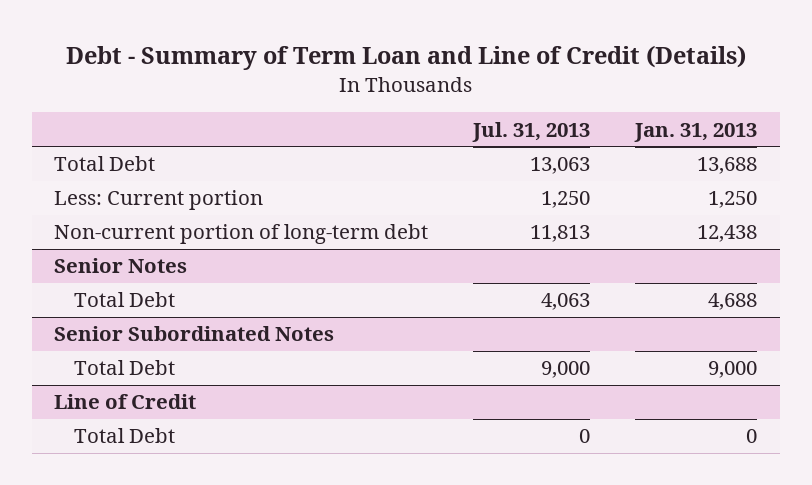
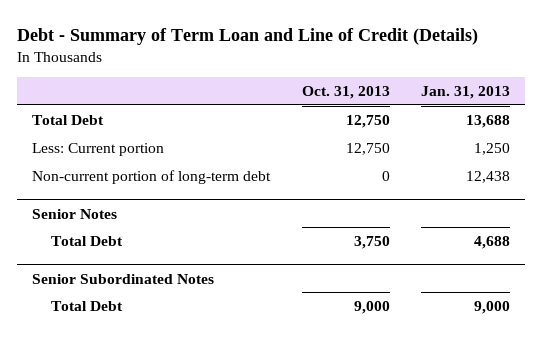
[472,121,591,142] Jul. 31, 2013 -> none
none -> [301,86,390,100] Oct. 31, 2013
[54,394,197,410] Line of Credit -> none
[74,428,176,444] Total Debt -> none

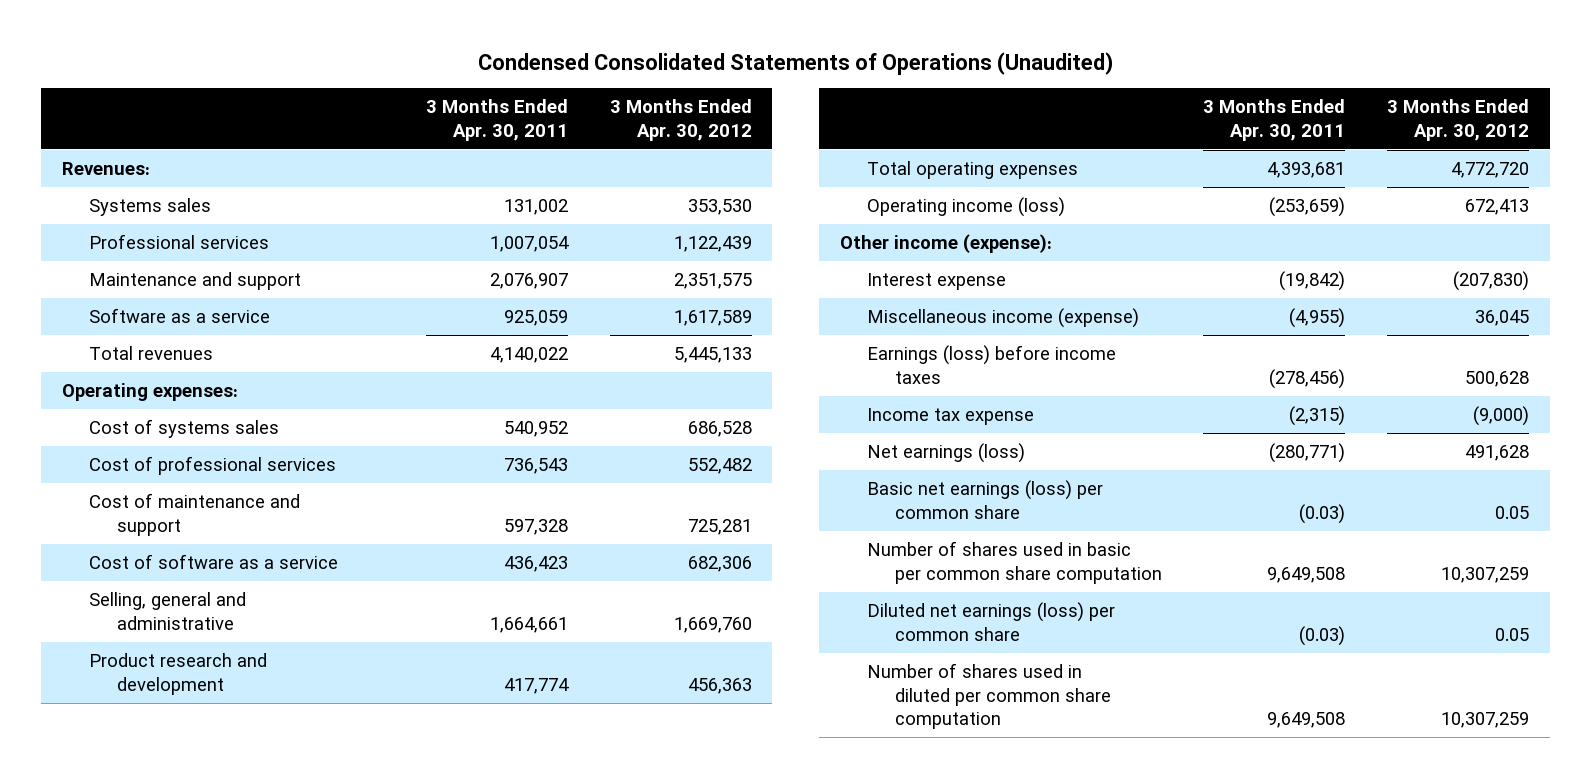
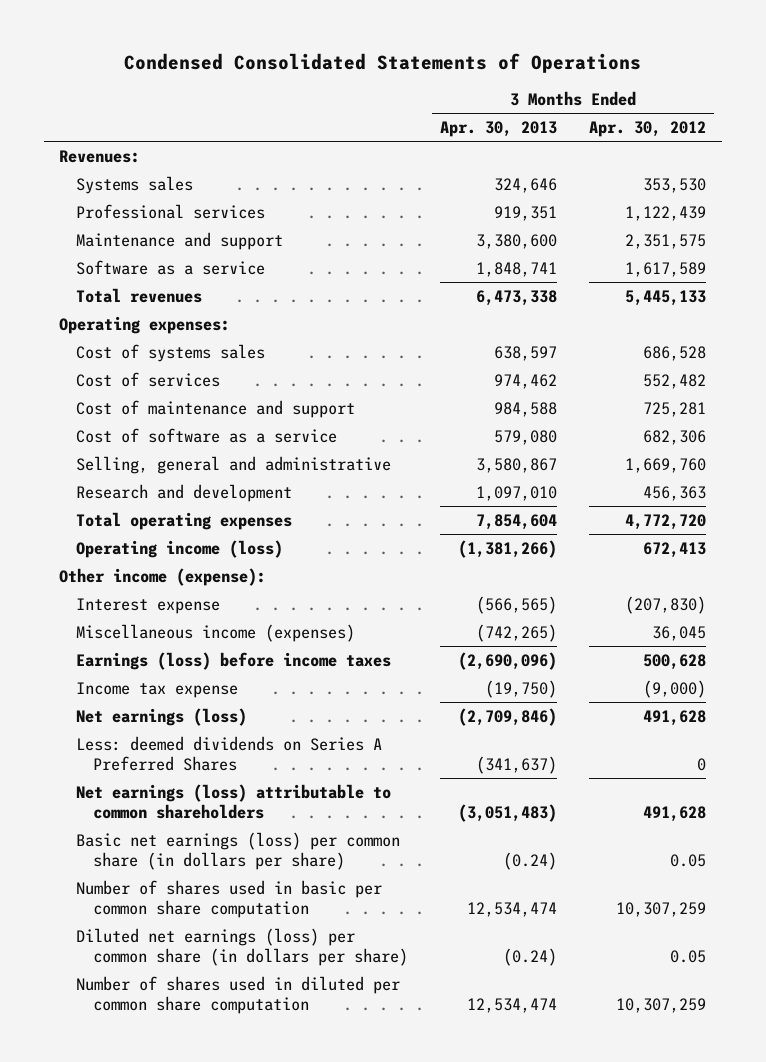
[477,51,1113,75] Condensed Consolidated Statements of Operations (Unaudited) -> [123,52,641,73] Condensed Consolidated Statements of Operations
[425,99,568,141] 3 Months Ended Apr. 30, 2011 -> none
none -> [440,121,558,138] Apr. 30, 2013
[89,456,337,476] Cost of professional services -> [76,371,221,387] Cost of services
[89,653,268,695] Product research and development -> [76,483,293,502] Research and development
[867,308,1140,329] Miscellaneous income (expense) -> [76,623,356,642] Miscellaneous income (expenses)
none -> [76,735,383,771] Less: deemed dividends on Series A Preferred Shares
none -> [76,783,392,819] Net earnings (loss) attributable to common shareholders
[867,480,1104,519] Basic net earnings (loss) per common share -> [76,831,401,870] Basic net earnings (loss) per common share (in dollars per share)
[867,602,1116,641] Diluted net earnings (loss) per common share -> [76,927,409,966] Diluted net earnings (loss) per common share (in dollars per share)

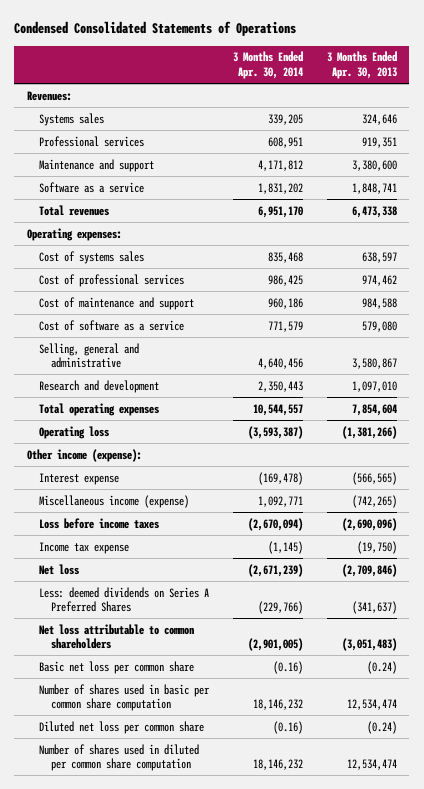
[589,121,707,138] Apr. 30, 2012 -> none
none -> [233,51,304,79] 3 Months Ended Apr. 30, 2014
[76,371,221,387] Cost of services -> [38,273,184,287] Cost of professional services
[76,539,284,558] Operating income (loss) -> [38,425,109,439] Operating loss
[76,623,356,642] Miscellaneous income (expenses) -> [38,494,189,508] Miscellaneous income (expense)
[76,651,392,670] Earnings (loss) before income taxes -> [38,517,159,529] Loss before income taxes
[76,707,248,726] Net earnings (loss) -> [38,563,79,575] Net loss
[76,783,392,819] Net earnings (loss) attributable to common shareholders -> [38,623,194,650] Net loss attributable to common shareholders
[76,831,401,870] Basic net earnings (loss) per common share (in dollars per share) -> [38,660,194,674] Basic net loss per common share
[76,927,409,966] Diluted net earnings (loss) per common share (in dollars per share) -> [38,720,204,734] Diluted net loss per common share

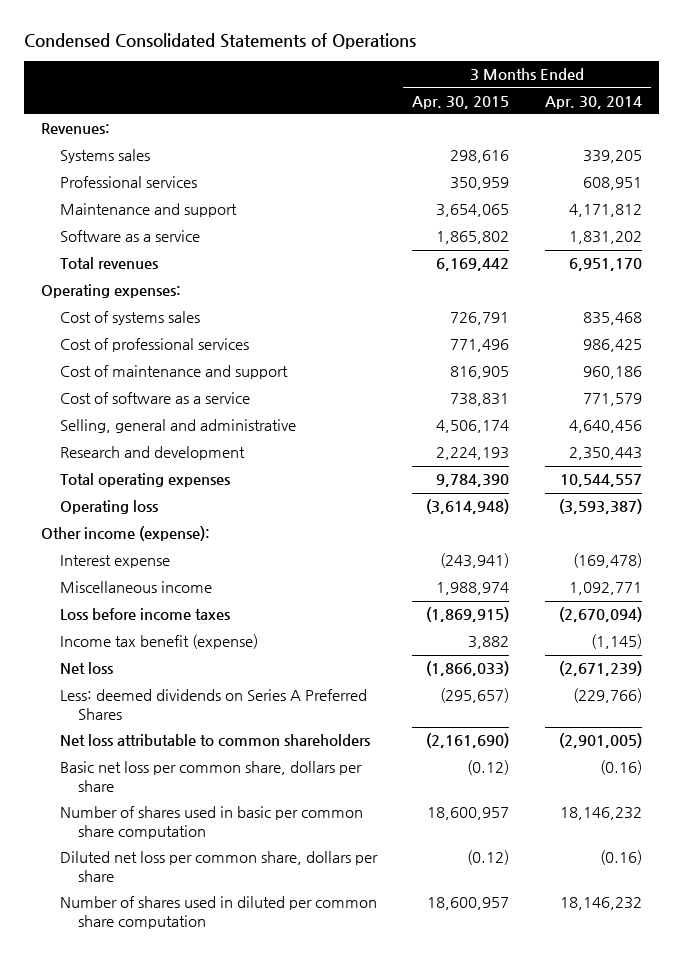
[327,51,398,79] 3 Months Ended Apr. 30, 2013 -> none
none -> [412,95,510,109] Apr. 30, 2015
[38,494,189,508] Miscellaneous income (expense) -> [59,581,212,594] Miscellaneous income
[38,541,129,554] Income tax expense -> [59,634,258,650] Income tax benefit (expense)
[38,660,194,674] Basic net loss per common share -> [59,761,362,793] Basic net loss per common share, dollars per share
[38,720,204,734] Diluted net loss per common share -> [59,851,378,883] Diluted net loss per common share, dollars per share

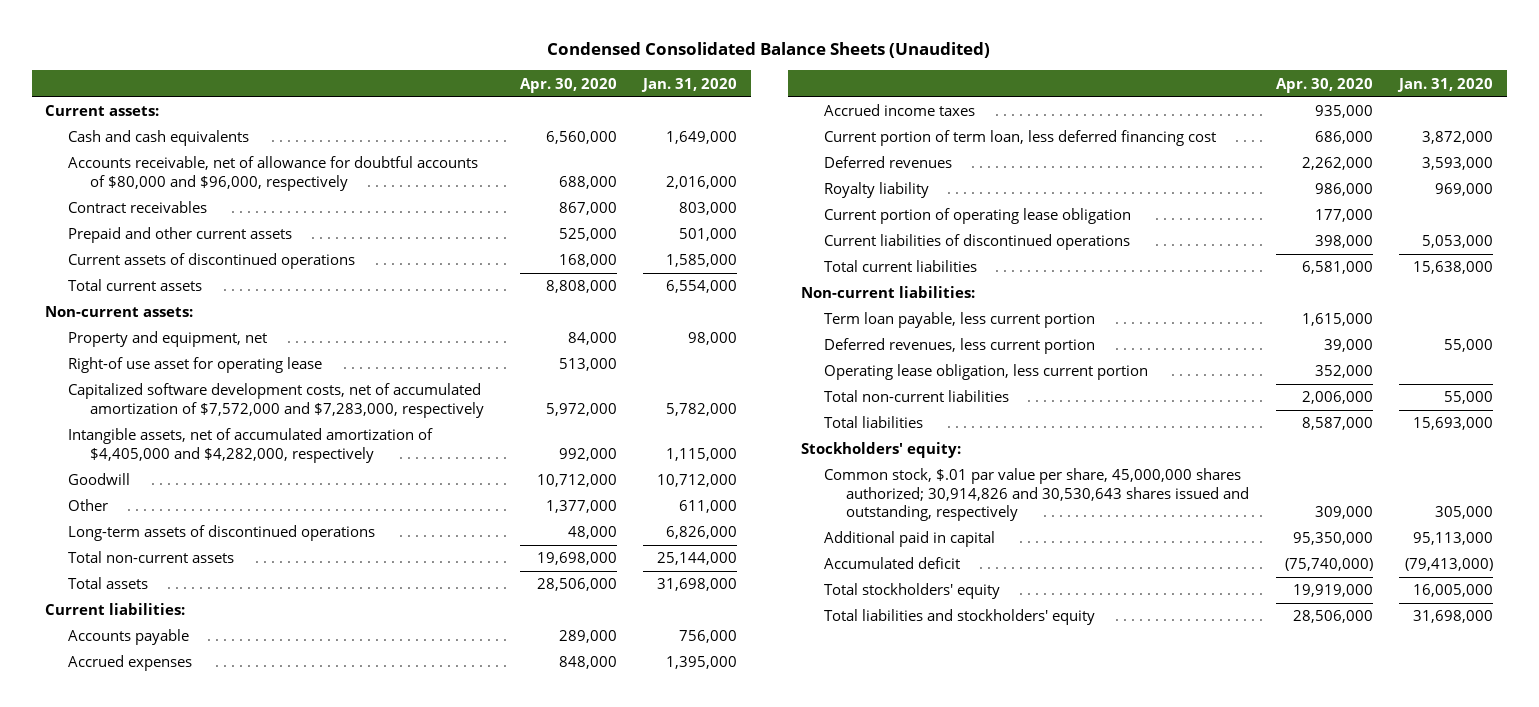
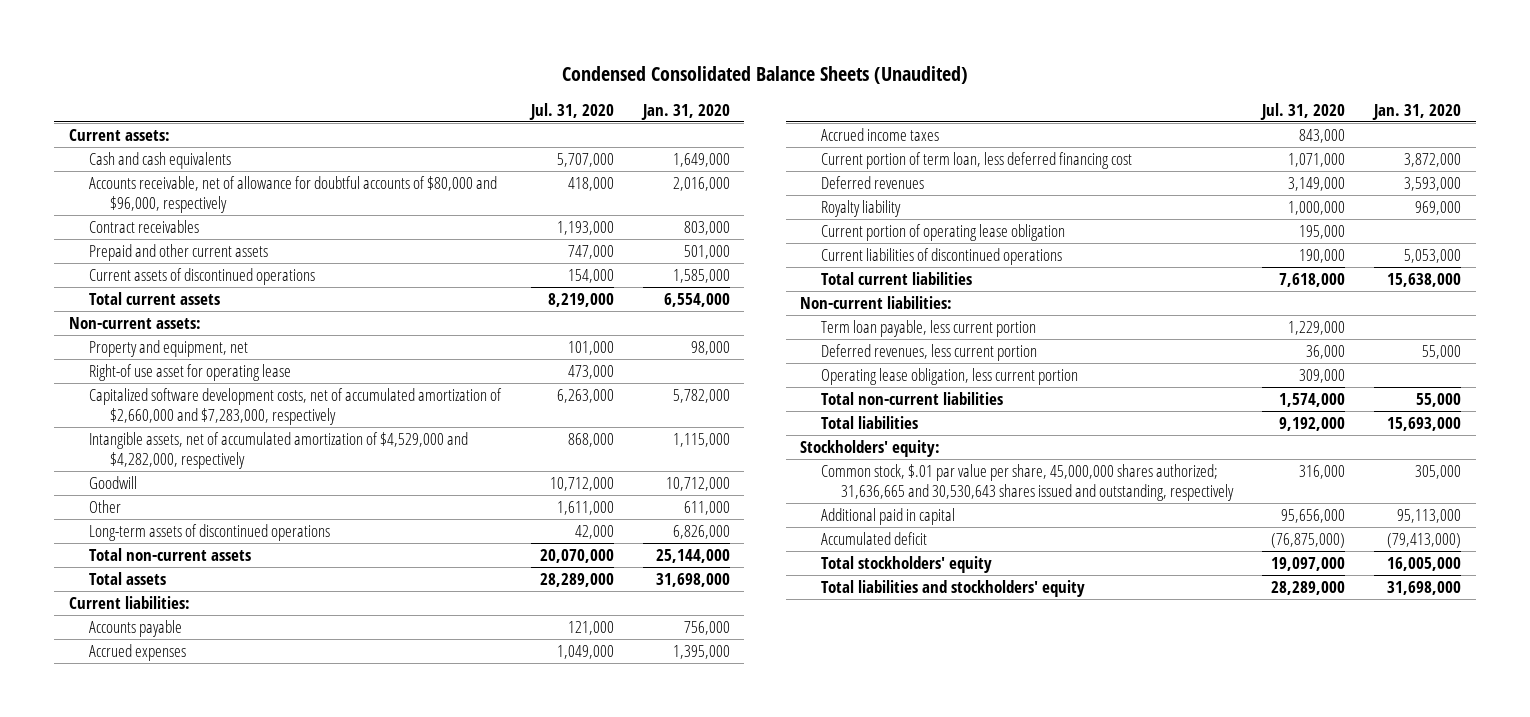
[519,77,617,93] Apr. 30, 2020 -> none
none -> [528,102,614,120] Jul. 31, 2020
[67,383,485,418] Capitalized software development costs, net of accumulated amortization of $7,572,000 and $7,283,000, respectively -> [89,388,503,425] Capitalized software development costs, net of accumulated amortization of $2,660,000 and $7,283,000, respectively
[67,428,433,463] Intangible assets, net of accumulated amortization of $4,405,000 and $4,282,000, respectively -> [89,432,469,469] Intangible assets, net of accumulated amortization of $4,529,000 and $4,282,000, respectively
[823,468,1250,521] Common stock, $.01 par value per share, 45,000,000 shares authorized; 30,914,826 and 30,530,643 shares issued and outstanding, respectively -> [820,464,1235,501] Common stock, $.01 par value per share, 45,000,000 shares authorized; 31,636,665 and 30,530,643 shares issued and outstanding, respectively

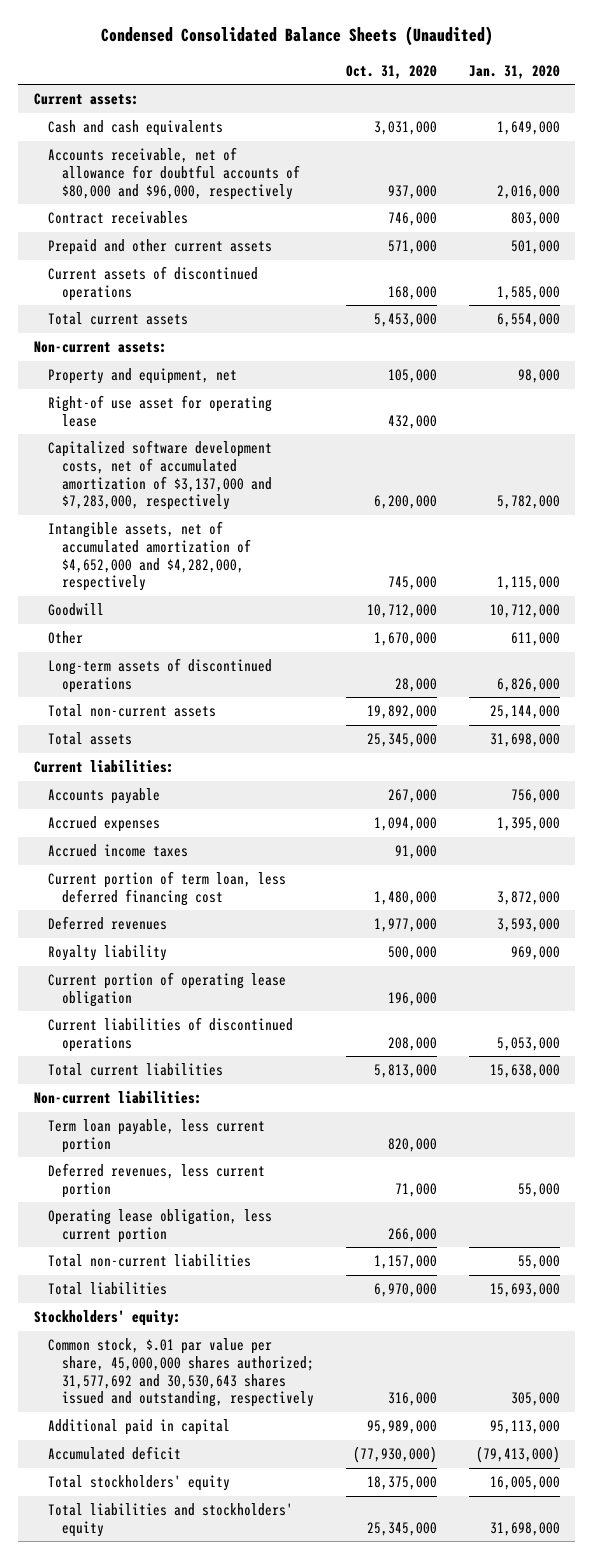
[528,102,614,120] Jul. 31, 2020 -> none
none -> [345,64,437,79] Oct. 31, 2020
[89,388,503,425] Capitalized software development costs, net of accumulated amortization of $2,660,000 and $7,283,000, respectively -> [47,440,272,511] Capitalized software development costs, net of accumulated amortization of $3,137,000 and $7,283,000, respectively
[89,432,469,469] Intangible assets, net of accumulated amortization of $4,529,000 and $4,282,000, respectively -> [47,521,251,592] Intangible assets, net of accumulated amortization of $4,652,000 and $4,282,000, respectively
[820,464,1235,501] Common stock, $.01 par value per share, 45,000,000 shares authorized; 31,636,665 and 30,530,643 shares issued and outstanding, respectively -> [47,1338,314,1408] Common stock, $.01 par value per share, 45,000,000 shares authorized; 31,577,692 and 30,530,643 shares issued and outstanding, respectively

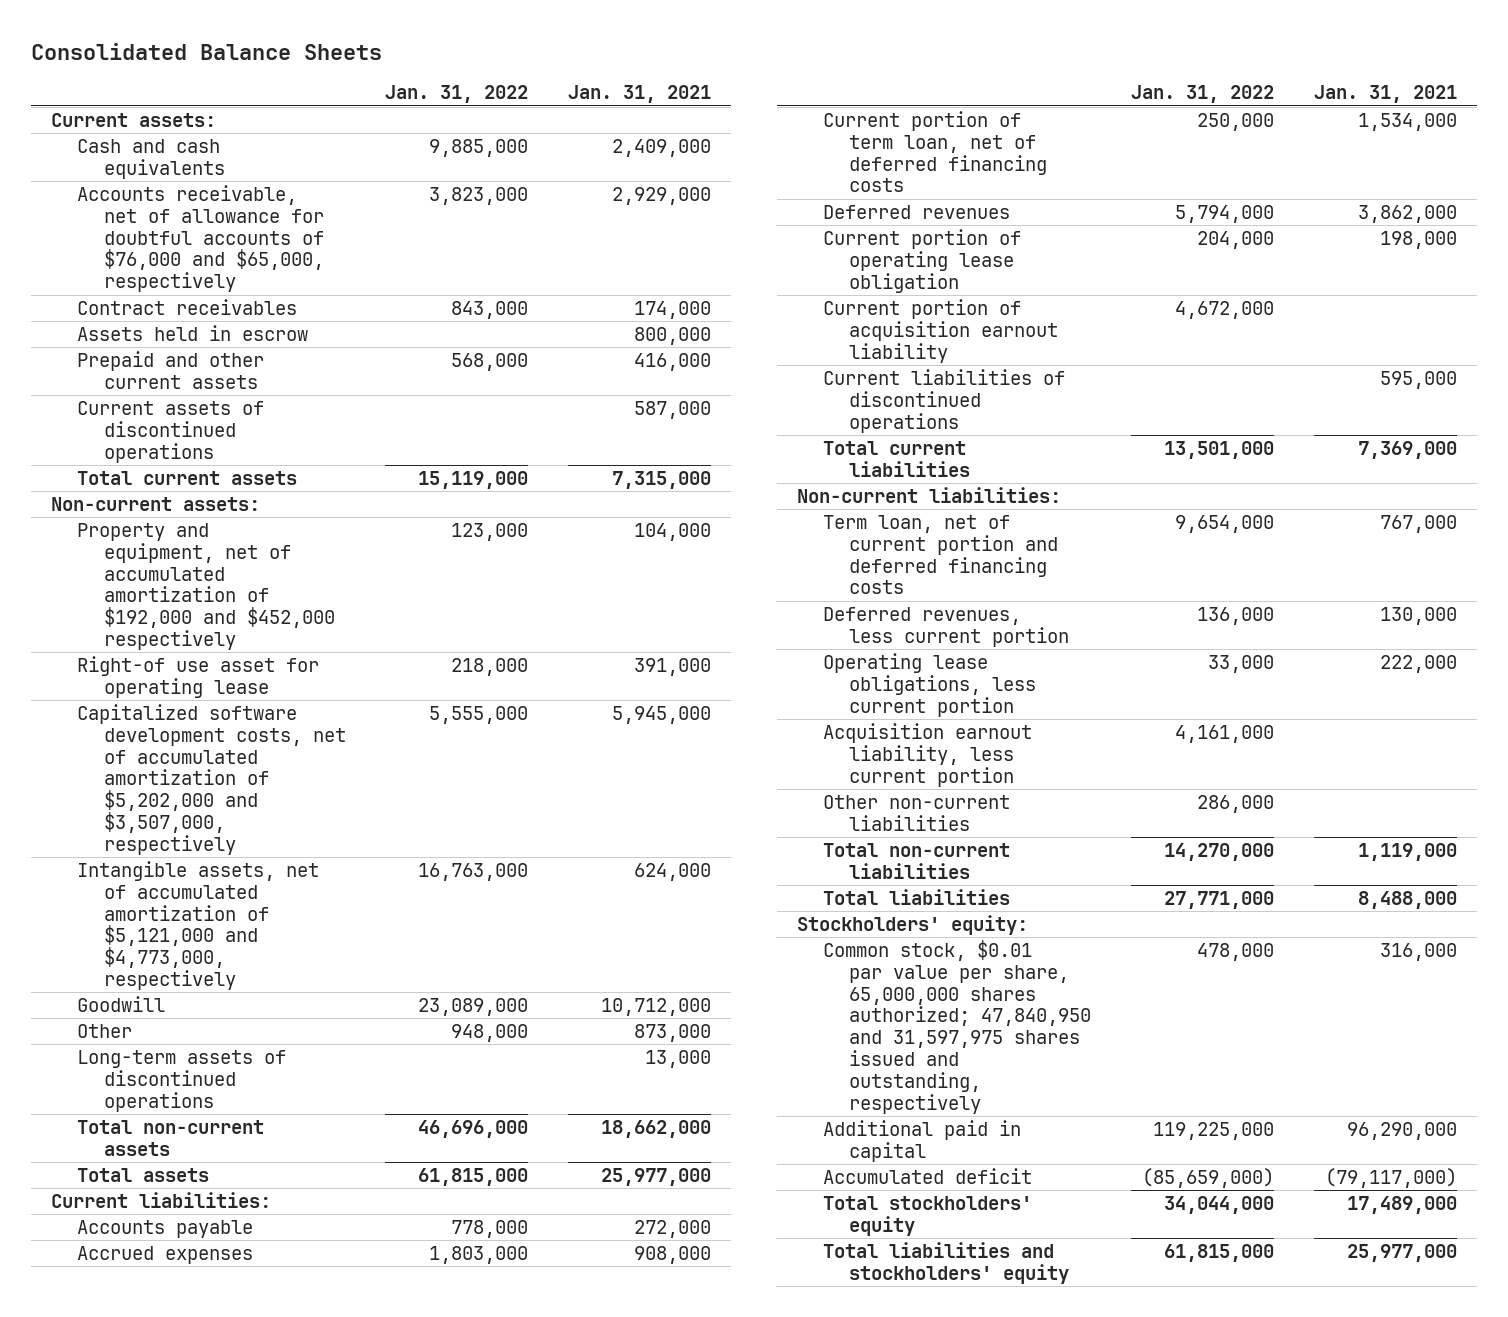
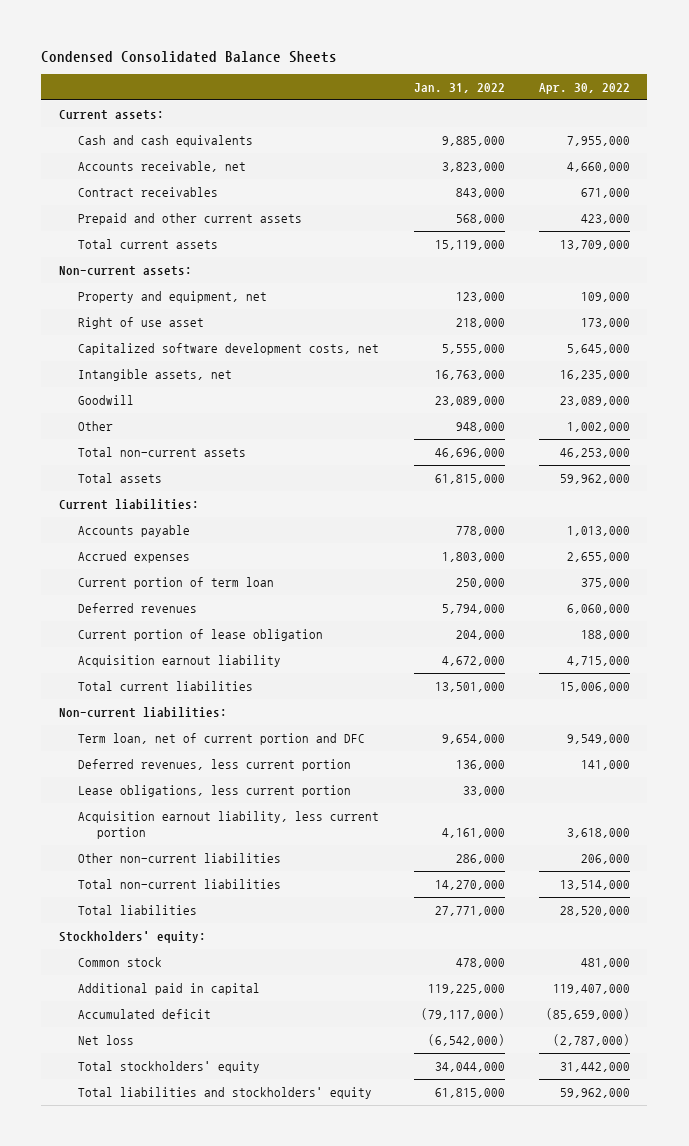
[31,43,383,61] Consolidated Balance Sheets -> [41,51,338,64] Condensed Consolidated Balance Sheets
[567,85,711,104] Jan. 31, 2021 -> none
none -> [539,83,631,95] Apr. 30, 2022
[77,185,324,293] Accounts receivable, net of allowance for doubtful accounts of $76,000 and $65,000, respectively -> [78,160,247,172] Accounts receivable, net
[77,325,309,342] Assets held in escrow -> none
[77,401,265,463] Current assets of discontinued operations -> none
[77,523,335,650] Property and equipment, net of accumulated amortization of $192,000 and $452,000 respectively -> [78,290,268,303] Property and equipment, net
[77,656,320,698] Right-of use asset for operating lease -> [78,316,205,329] Right of use asset
[77,704,346,855] Capitalized software development costs, net of accumulated amortization of $5,202,000 and $3,507,000, respectively -> [78,342,380,355] Capitalized software development costs, net
[77,861,320,990] Intangible assets, net of accumulated amortization of $5,121,000 and $4,773,000, respectively -> [78,368,233,381] Intangible assets, net
[77,1050,287,1112] Long-term assets of discontinued operations -> none
[823,111,1048,193] Current portion of term loan, net of deferred financing costs -> [78,576,275,589] Current portion of term loan
[823,369,1066,433] Current liabilities of discontinued operations -> none
[823,229,1022,293] Current portion of operating lease obligation -> [78,628,324,641] Current portion of lease obligation
[823,299,1059,363] Current portion of acquisition earnout liability -> [78,654,282,667] Acquisition earnout liability
[823,515,1059,595] Term loan, net of current portion and deferred financing costs -> [78,732,366,745] Term loan, net of current portion and DFC
[823,653,1037,717] Operating lease obligations, less current portion -> [78,784,352,797] Lease obligations, less current portion
[823,940,1092,1114] Common stock, $0.01 par value per share, 65,000,000 shares authorized; 47,840,950 and 31,597,975 shares issued and outstanding, respectively -> [78,956,163,967] Common stock
[1142,1168,1275,1189] (85,659,000) -> [420,1007,505,1020] (79,117,000)
none -> [78,1034,135,1045] Net loss

